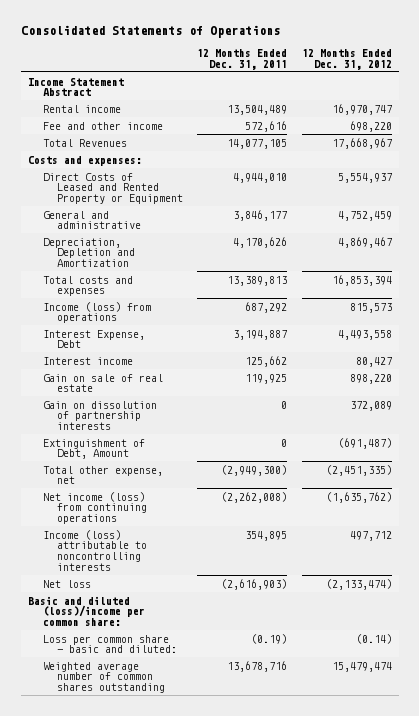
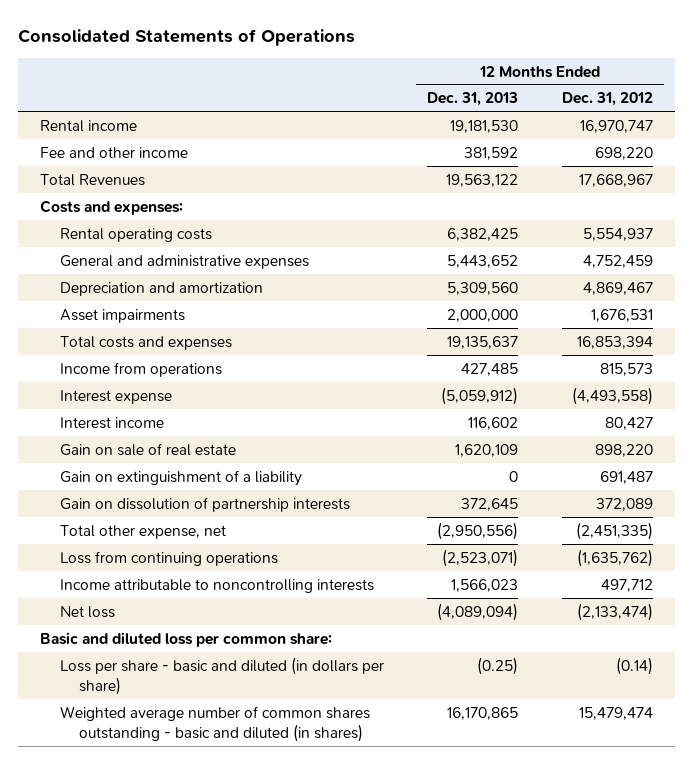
[197,49,288,70] 12 Months Ended Dec. 31, 2011 -> none
none -> [427,92,519,107] Dec. 31, 2013
[27,77,124,97] Income Statement Abstract -> none
[42,172,184,205] Direct Costs of Leased and Rented Property or Equipment -> [59,227,212,242] Rental operating costs
[42,210,142,230] General and administrative -> [59,254,309,269] General and administrative expenses
[42,237,136,268] Depreciation, Depletion and Amortization -> [59,281,263,296] Depreciation and amortization
none -> [59,308,185,323] Asset impairments
[42,301,151,324] Income (loss) from operations -> [59,361,222,377] Income from operations
[42,329,145,349] Interest Expense, Debt -> [59,389,172,404] Interest expense
[337,329,392,340] 4,493,558 -> [572,386,654,405] (4,493,558)
none -> [59,469,302,486] Gain on extinguishment of a liability
[42,438,145,460] Extinguishment of Debt, Amount -> none
[42,491,148,525] Net income (loss) from continuing operations -> [59,550,278,566] Loss from continuing operations
[42,529,148,571] Income (loss) attributable to noncontrolling interests -> [59,578,374,593] Income attributable to noncontrolling interests
[27,595,145,627] Basic and diluted (loss)/income per common share: -> [39,631,332,647] Basic and diluted loss per common share:
[42,634,178,654] Loss per common share - basic and diluted: -> [59,656,384,695] Loss per share - basic and diluted (in dollars per share)
[42,661,166,694] Weighted average number of common shares outstanding -> [59,705,370,742] Weighted average number of common shares outstanding - basic and diluted (in shares)

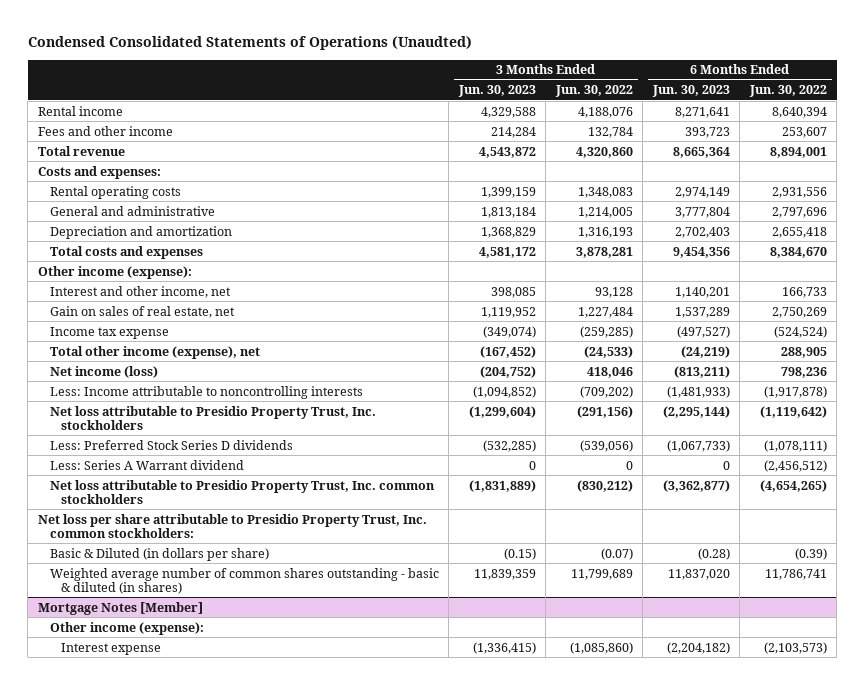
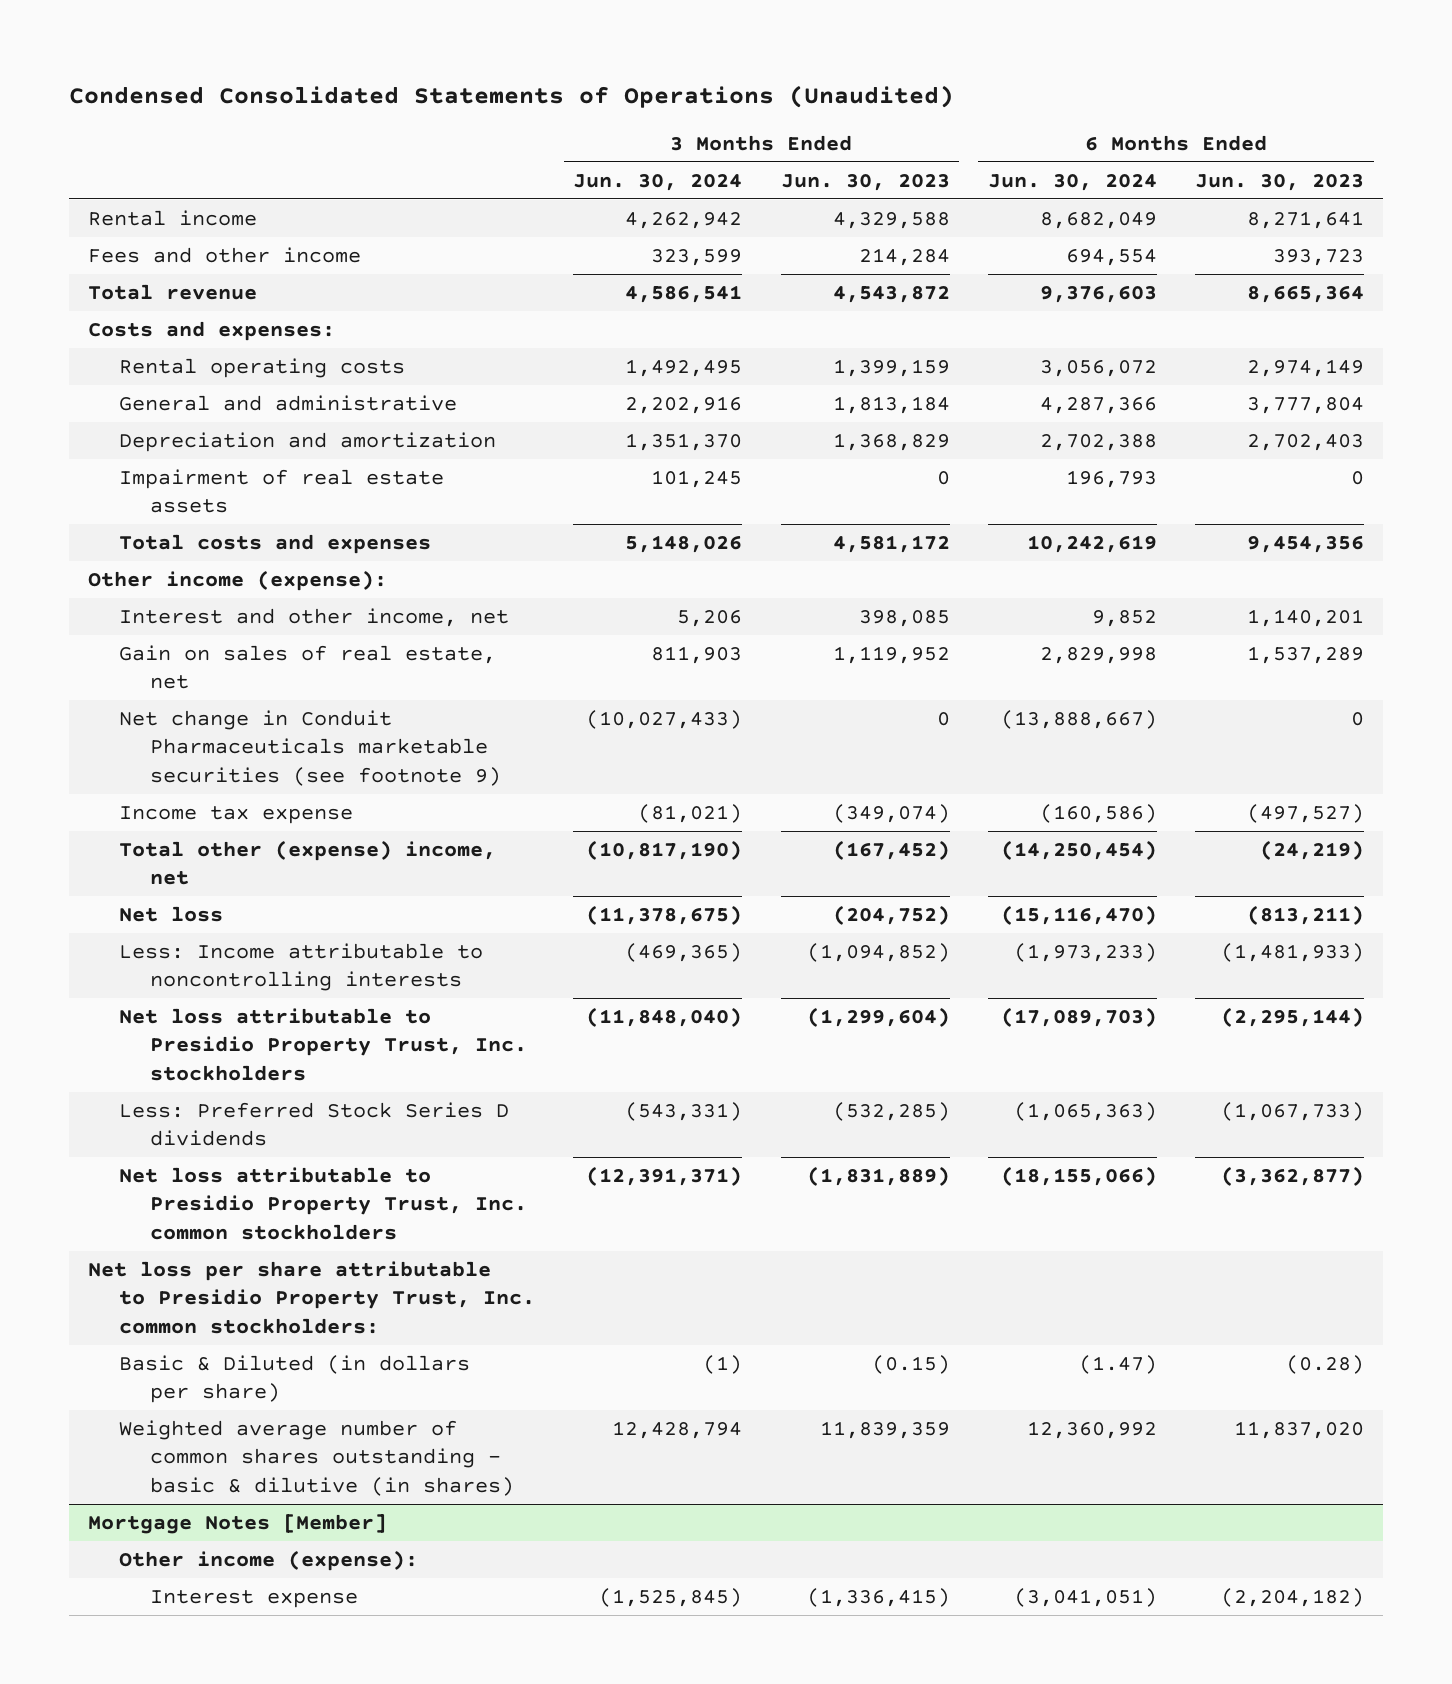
[27,36,472,51] Condensed Consolidated Statements of Operations (Unaudted) -> [68,84,954,108] Condensed Consolidated Statements of Operations (Unaudited)
[554,85,633,98] Jun. 30, 2022 -> none
[748,85,827,98] Jun. 30, 2022 -> none
none -> [573,173,743,191] Jun. 30, 2024
none -> [987,173,1157,191] Jun. 30, 2024
none -> [118,468,444,514] Impairment of real estate assets
none -> [118,709,501,786] Net change in Conduit Pharmaceuticals marketable securities (see footnote 9)
[49,345,260,359] Total other income (expense), net -> [118,839,496,886] Total other (expense) income, net
[49,365,158,378] Net income (loss) -> [118,905,223,922] Net loss
[49,459,244,470] Less: Series A Warrant dividend -> none
[49,567,439,594] Weighted average number of common shares outstanding - basic & diluted (in shares) -> [118,1419,514,1496] Weighted average number of common shares outstanding - basic & dilutive (in shares)

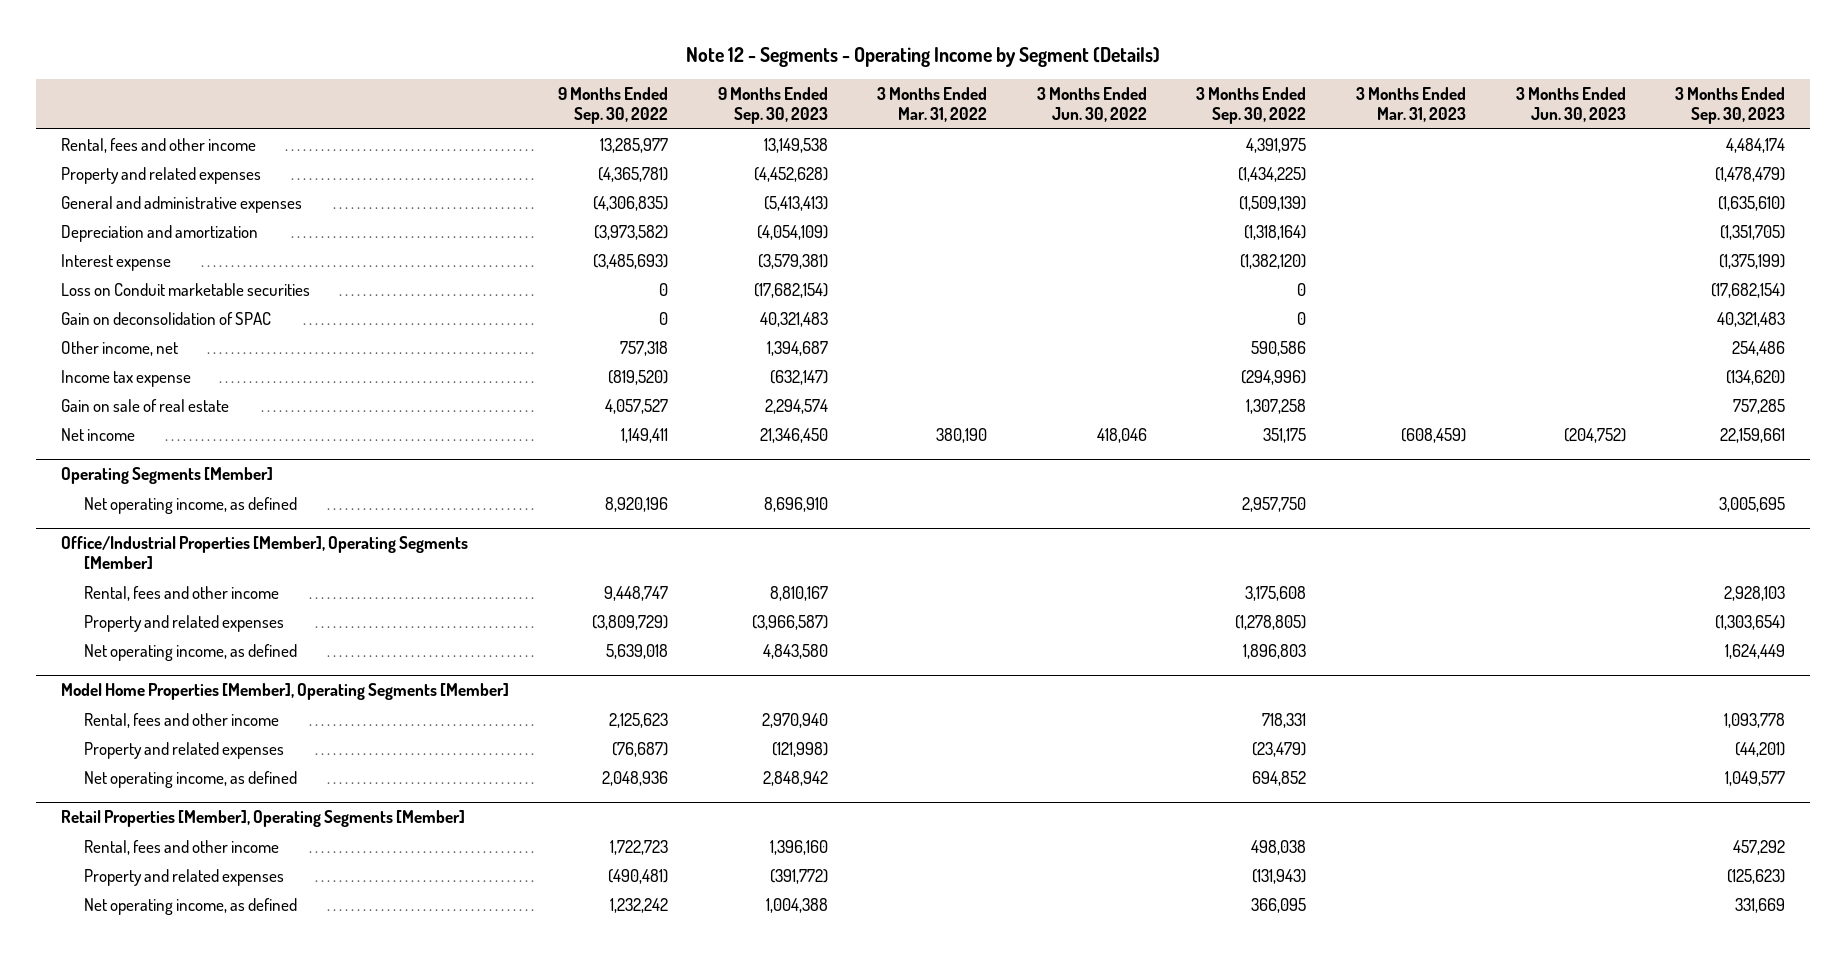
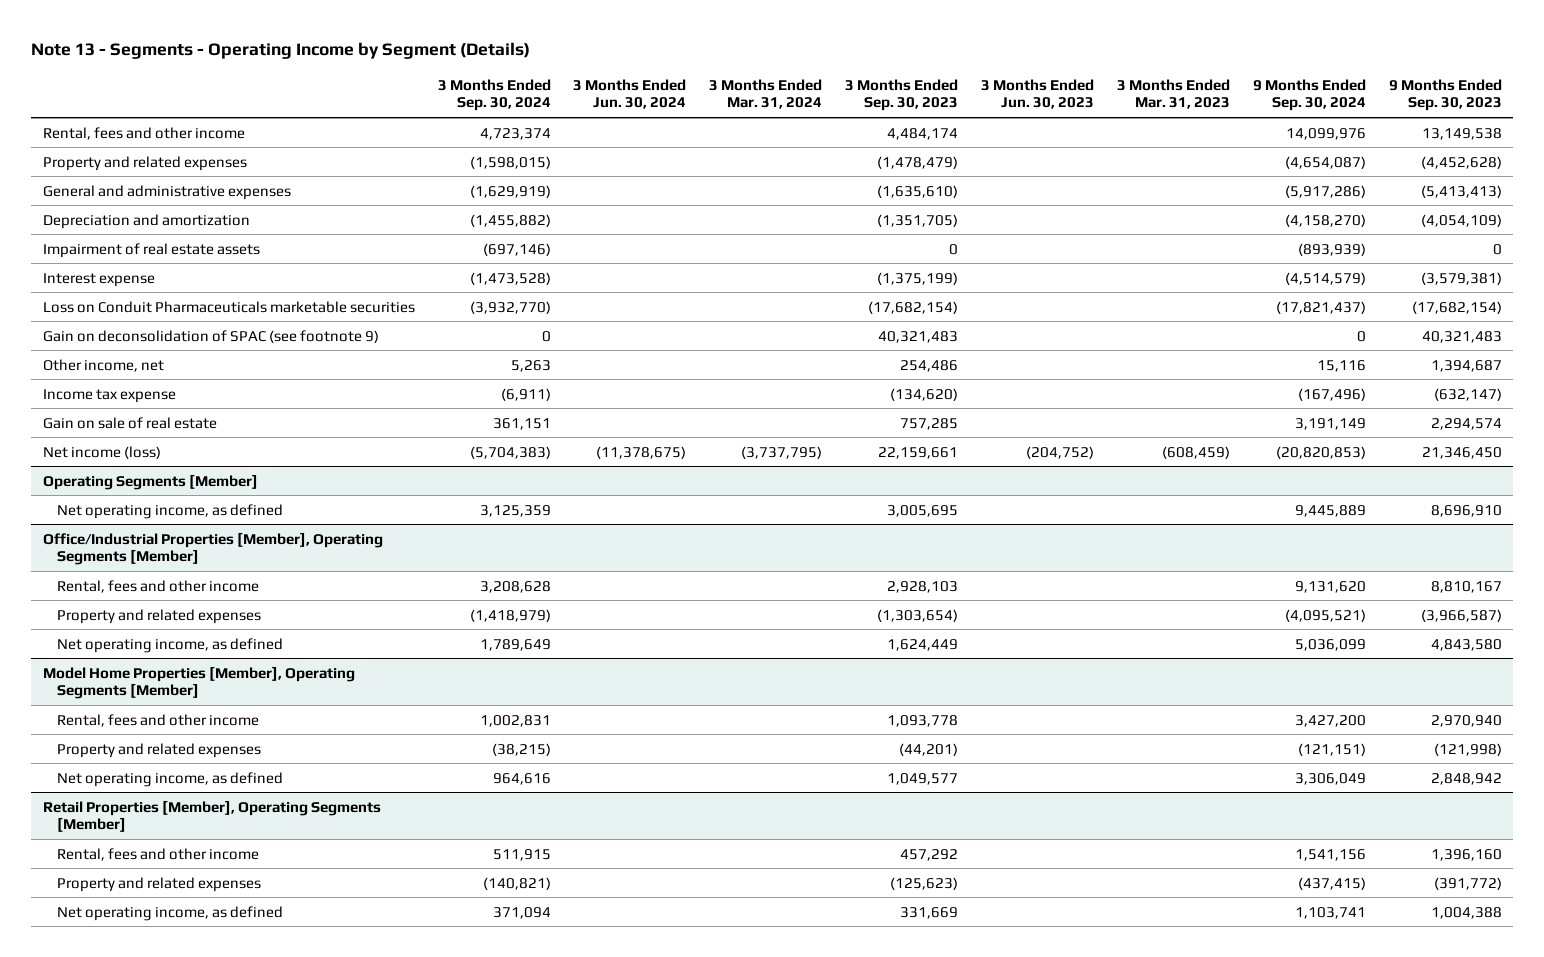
[685,47,1160,68] Note 12 - Segments - Operating Income by Segment (Details) -> [31,41,531,59] Note 13 - Segments - Operating Income by Segment (Details)
[558,86,669,125] 9 Months Ended Sep. 30, 2022 -> none
[877,86,988,123] 3 Months Ended Mar. 31, 2022 -> none
[1036,86,1147,123] 3 Months Ended Jun. 30, 2022 -> none
[1196,86,1307,125] 3 Months Ended Sep. 30, 2022 -> none
none -> [437,78,551,112] 3 Months Ended Sep. 30, 2024
none -> [573,78,687,110] 3 Months Ended Jun. 30, 2024
none -> [709,78,823,110] 3 Months Ended Mar. 31, 2024
none -> [1252,78,1366,112] 9 Months Ended Sep. 30, 2024
none -> [42,242,260,258] Impairment of real estate assets
[60,282,310,296] Loss on Conduit marketable securities -> [42,300,415,313] Loss on Conduit Pharmaceuticals marketable securities
[60,311,271,325] Gain on deconsolidation of SPAC -> [42,329,379,343] Gain on deconsolidation of SPAC (see footnote 9)
[60,427,135,441] Net income -> [42,445,161,459] Net income (loss)

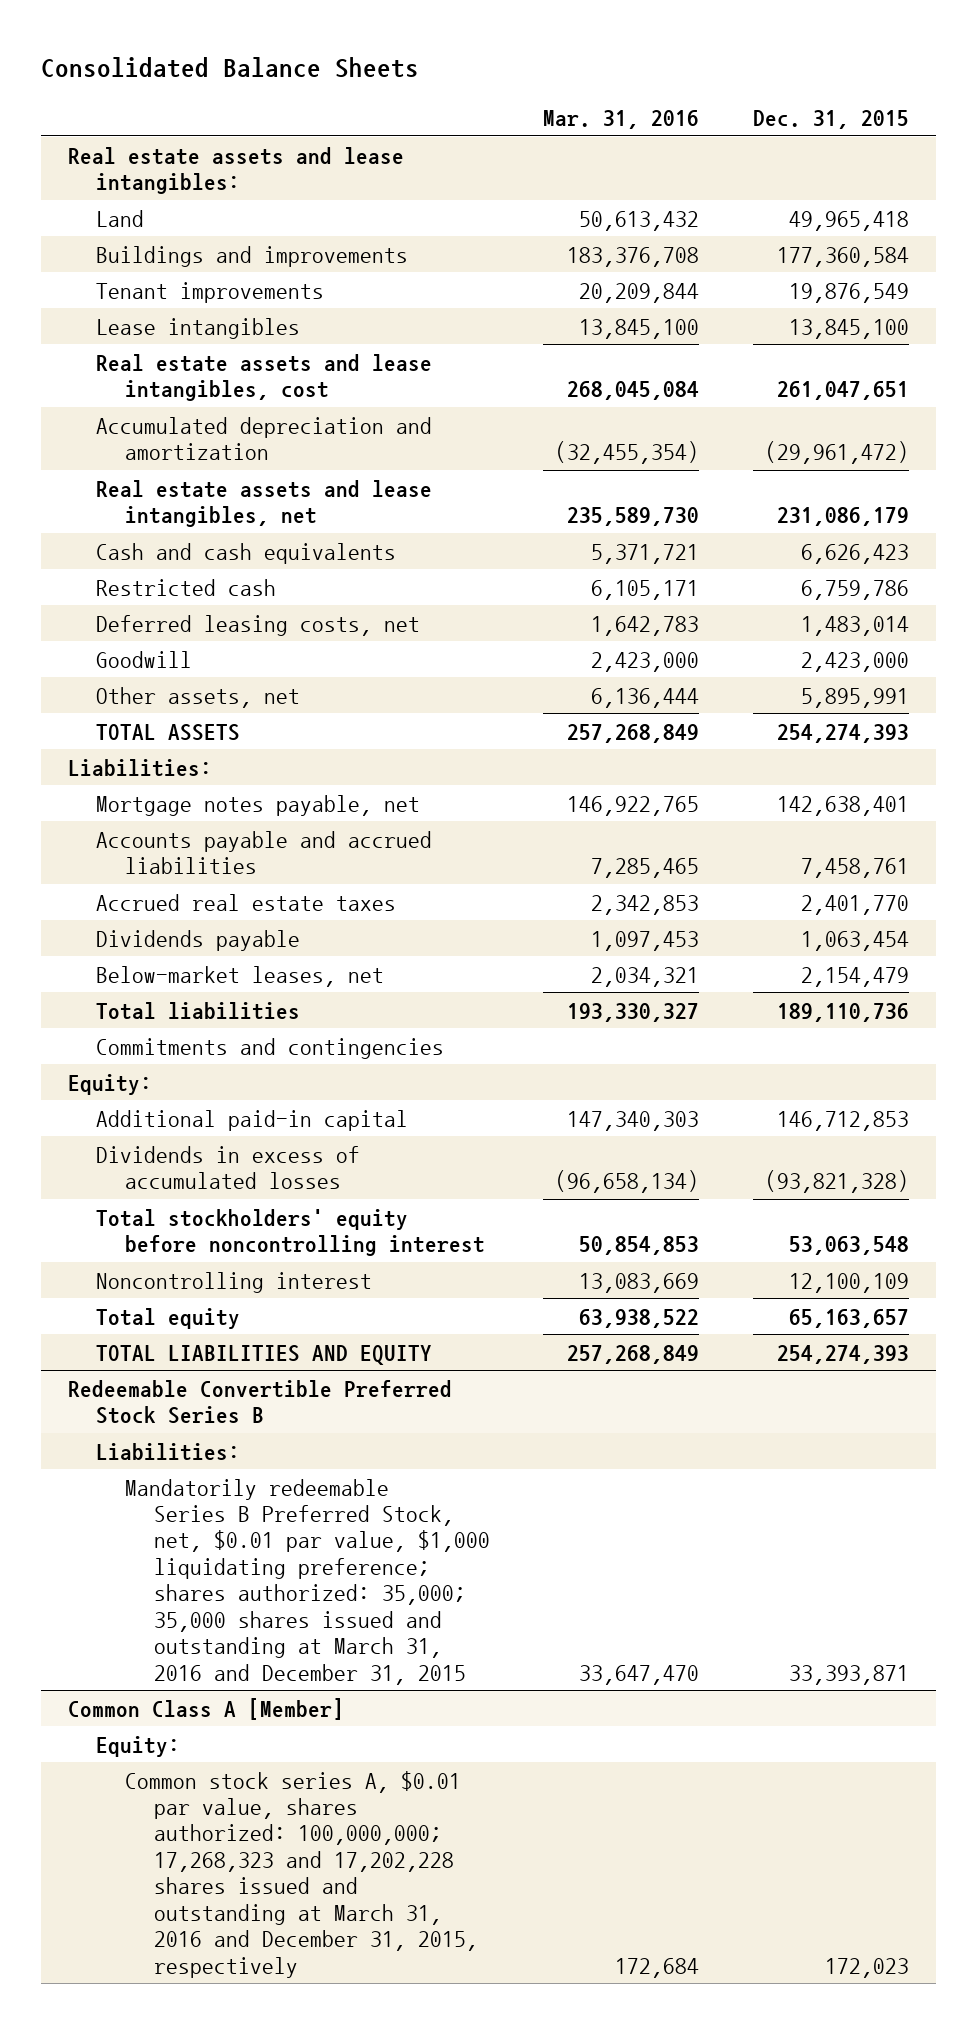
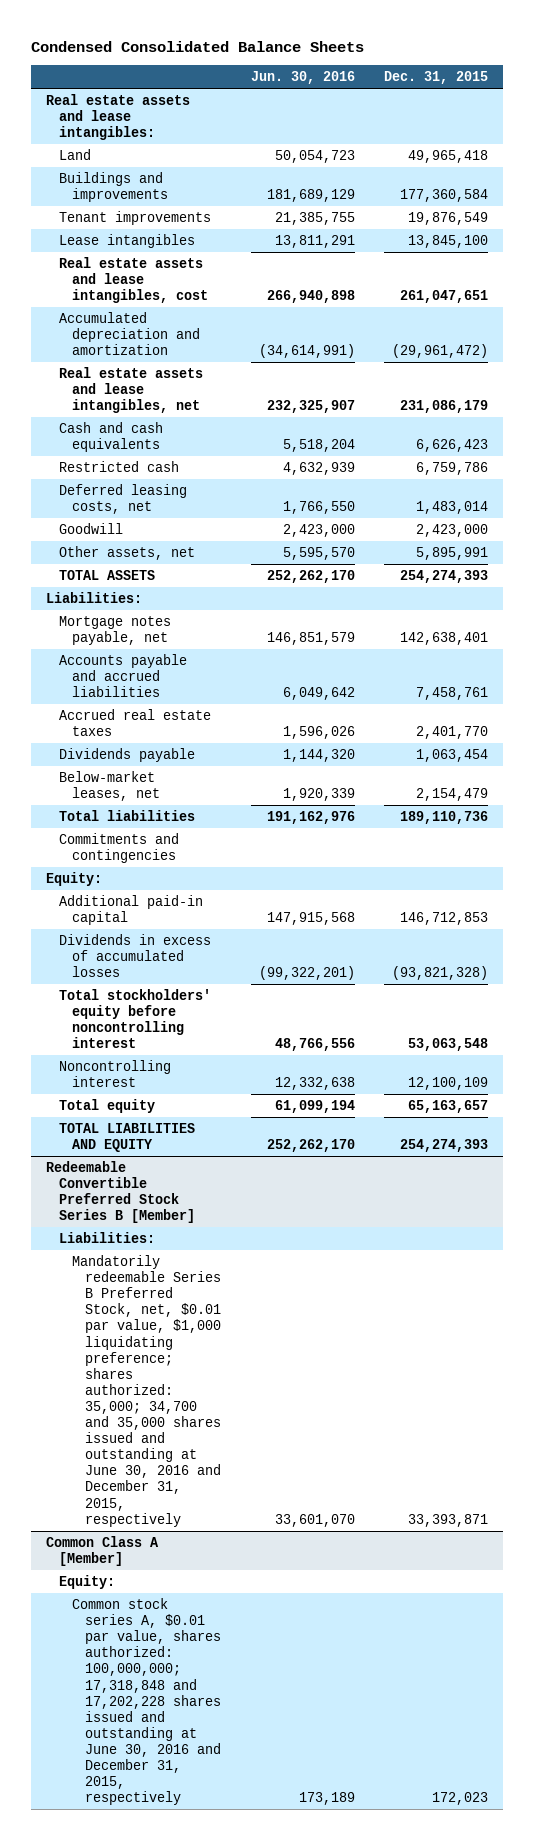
[40,57,419,79] Consolidated Balance Sheets -> [31,40,365,52] Condensed Consolidated Balance Sheets
[543,109,700,129] Mar. 31, 2016 -> none
none -> [250,71,355,85] Jun. 30, 2016
[67,1379,452,1424] Redeemable Convertible Preferred Stock Series B -> [45,1161,195,1224] Redeemable Convertible Preferred Stock Series B [Member]
[124,1478,490,1685] Mandatorily redeemable Series B Preferred Stock, net, $0.01 par value, $1,000 liquidating preference; shares authorized: 35,000; 35,000 shares issued and outstanding at March 31, 2016 and December 31, 2015 -> [72,1255,222,1527] Mandatorily redeemable Series B Preferred Stock, net, $0.01 par value, $1,000 liquidating preference; shares authorized: 35,000; 34,700 and 35,000 shares issued and outstanding at June 30, 2016 and December 31, 2015, respectively
[124,1770,478,1978] Common stock series A, $0.01 par value, shares authorized: 100,000,000; 17,268,323 and 17,202,228 shares issued and outstanding at March 31, 2016 and December 31, 2015, respectively -> [72,1598,222,1806] Common stock series A, $0.01 par value, shares authorized: 100,000,000; 17,318,848 and 17,202,228 shares issued and outstanding at June 30, 2016 and December 31, 2015, respectively

